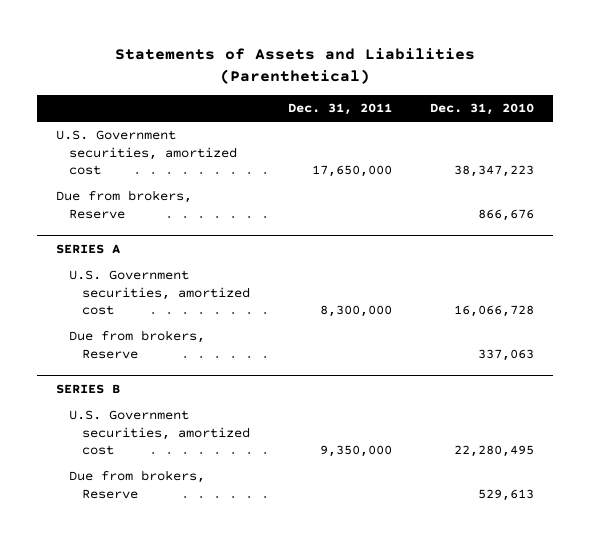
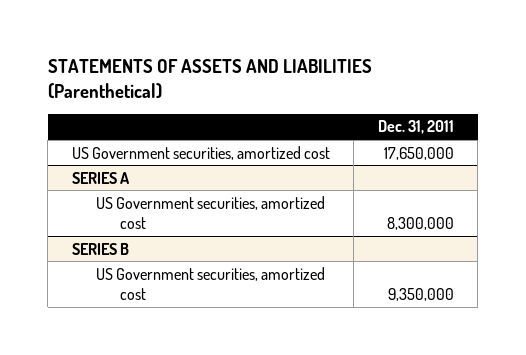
[114,47,475,84] Statements of Assets and Liabilities (Parenthetical) -> [47,58,372,99] STATEMENTS OF ASSETS AND LIABILITIES (Parenthetical)
[429,103,534,116] Dec. 31, 2010 -> none
[55,190,192,219] Due from brokers, Reserve -> none
[55,130,237,175] U.S. Government securities, amortized cost -> [71,145,330,160] US Government securities, amortized cost
[68,330,205,359] Due from brokers, Reserve -> none
[68,270,251,315] U.S. Government securities, amortized cost -> [95,195,325,230] US Government securities, amortized cost
[68,470,205,499] Due from brokers, Reserve -> none
[68,410,251,455] U.S. Government securities, amortized cost -> [95,266,325,301] US Government securities, amortized cost

